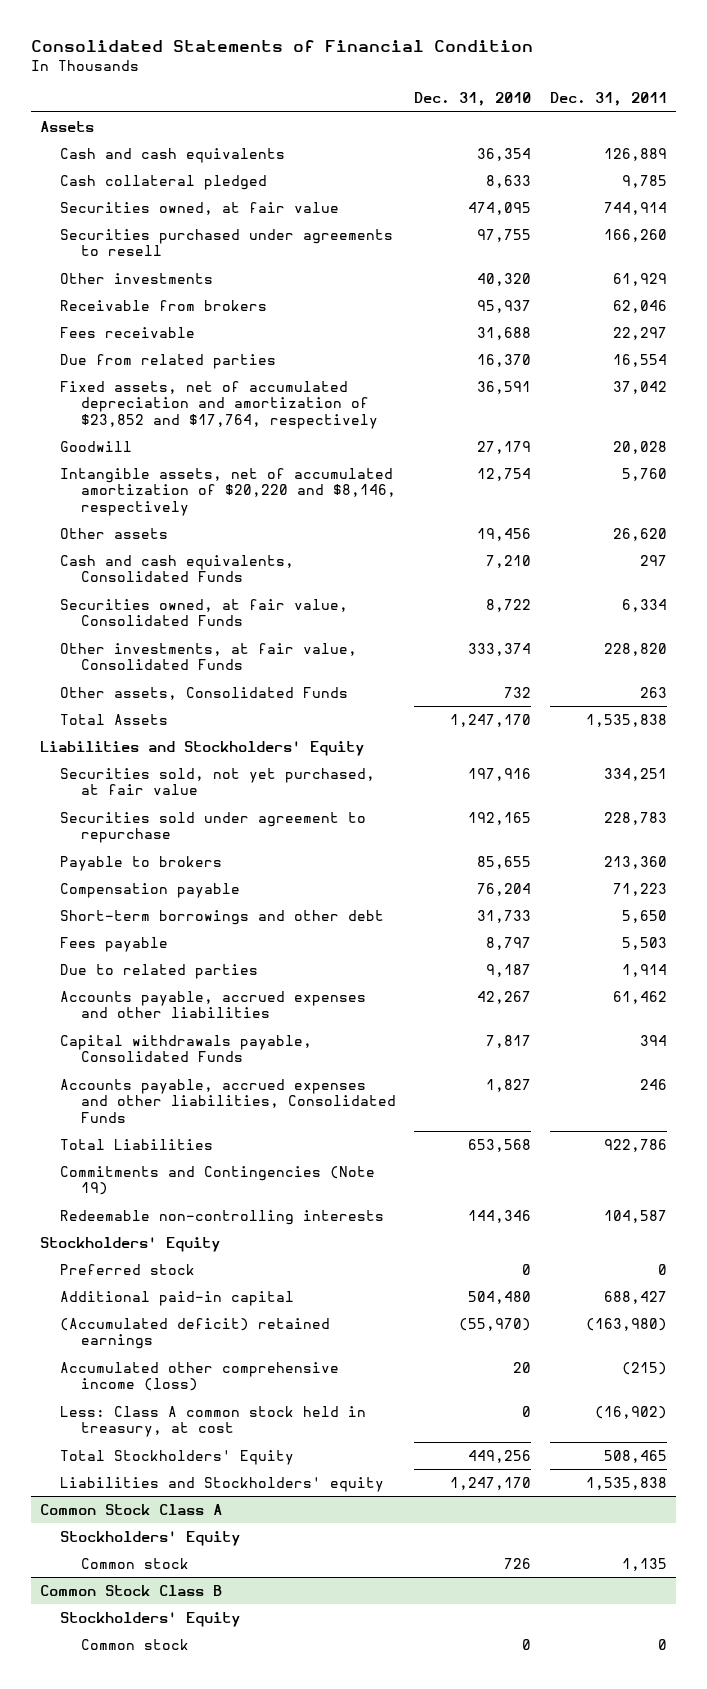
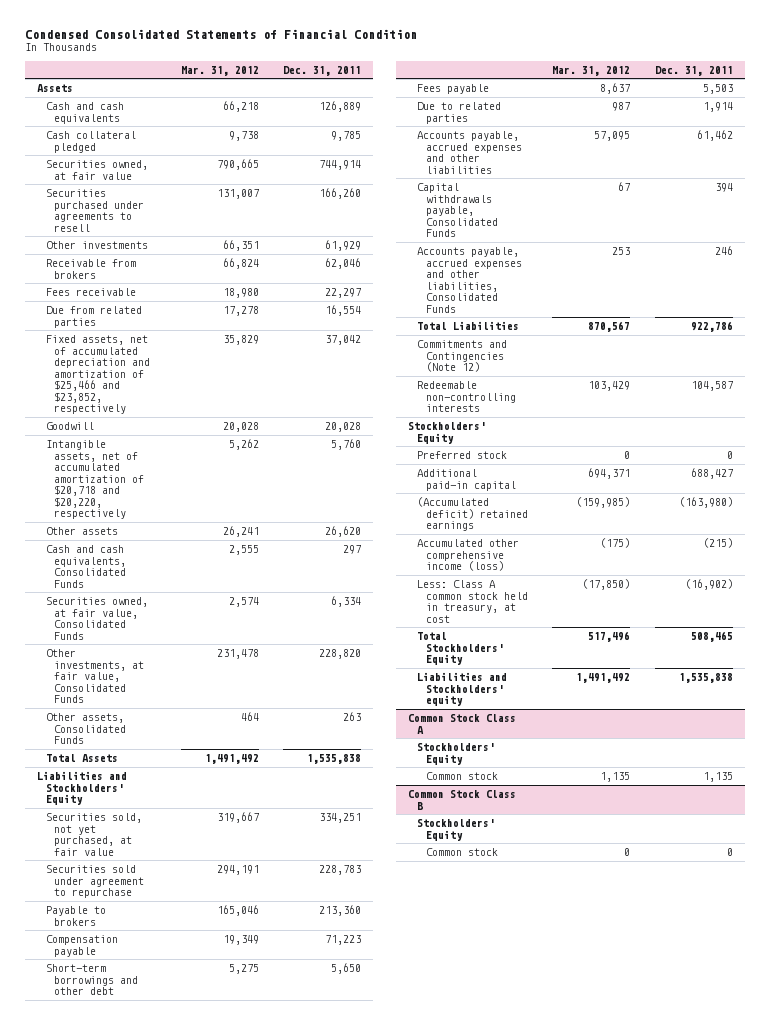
[30,40,533,53] Consolidated Statements of Financial Condition -> [24,28,417,39] Condensed Consolidated Statements of Financial Condition
[414,92,532,107] Dec. 31, 2010 -> none
none -> [180,65,259,76] Mar. 31, 2012
[60,380,378,429] Fixed assets, net of accumulated depreciation and amortization of $23,852 and $17,764, respectively -> [45,335,151,415] Fixed assets, net of accumulated depreciation and amortization of $25,466 and $23,852, respectively
[60,467,396,516] Intangible assets, net of accumulated amortization of $20,220 and $8,146, respectively -> [45,440,145,520] Intangible assets, net of accumulated amortization of $20,718 and $20,220, respectively
[60,1165,376,1196] Commitments and Contingencies (Note 19) -> [417,340,508,373] Commitments and Contingencies (Note 12)

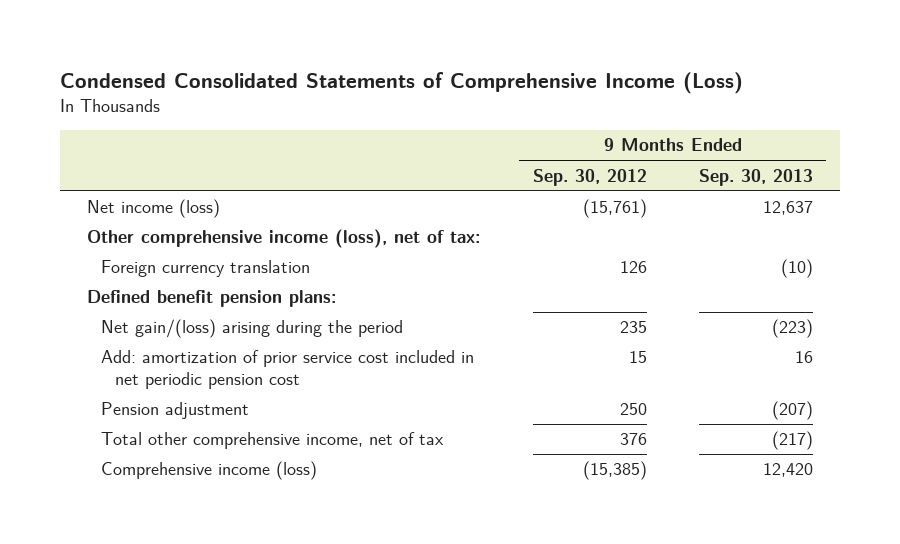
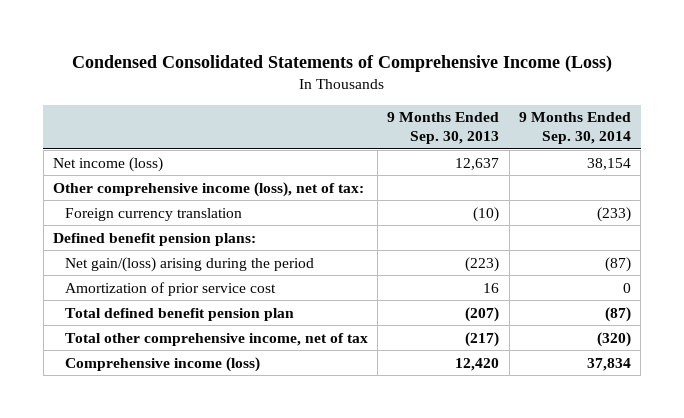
[532,168,647,186] Sep. 30, 2012 -> none
none -> [519,112,632,145] 9 Months Ended Sep. 30, 2014
[100,350,474,390] Add: amortization of prior service cost included in net periodic pension cost -> none
none -> [64,281,276,296] Amortization of prior service cost
[100,402,249,420] Pension adjustment -> [64,307,294,321] Total defined benefit pension plan

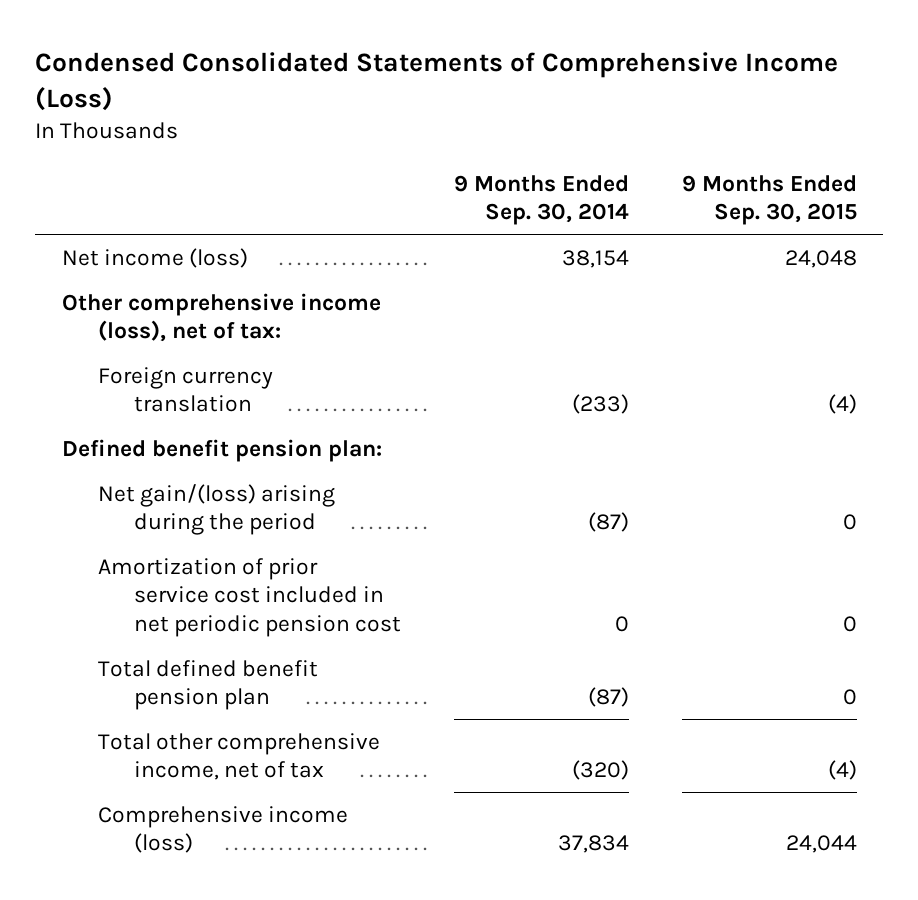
[387,112,500,145] 9 Months Ended Sep. 30, 2013 -> none
none -> [681,174,857,226] 9 Months Ended Sep. 30, 2015
[53,232,257,246] Defined benefit pension plans: -> [61,438,382,462] Defined benefit pension plan:
[64,281,276,296] Amortization of prior service cost -> [97,557,402,637] Amortization of prior service cost included in net periodic pension cost

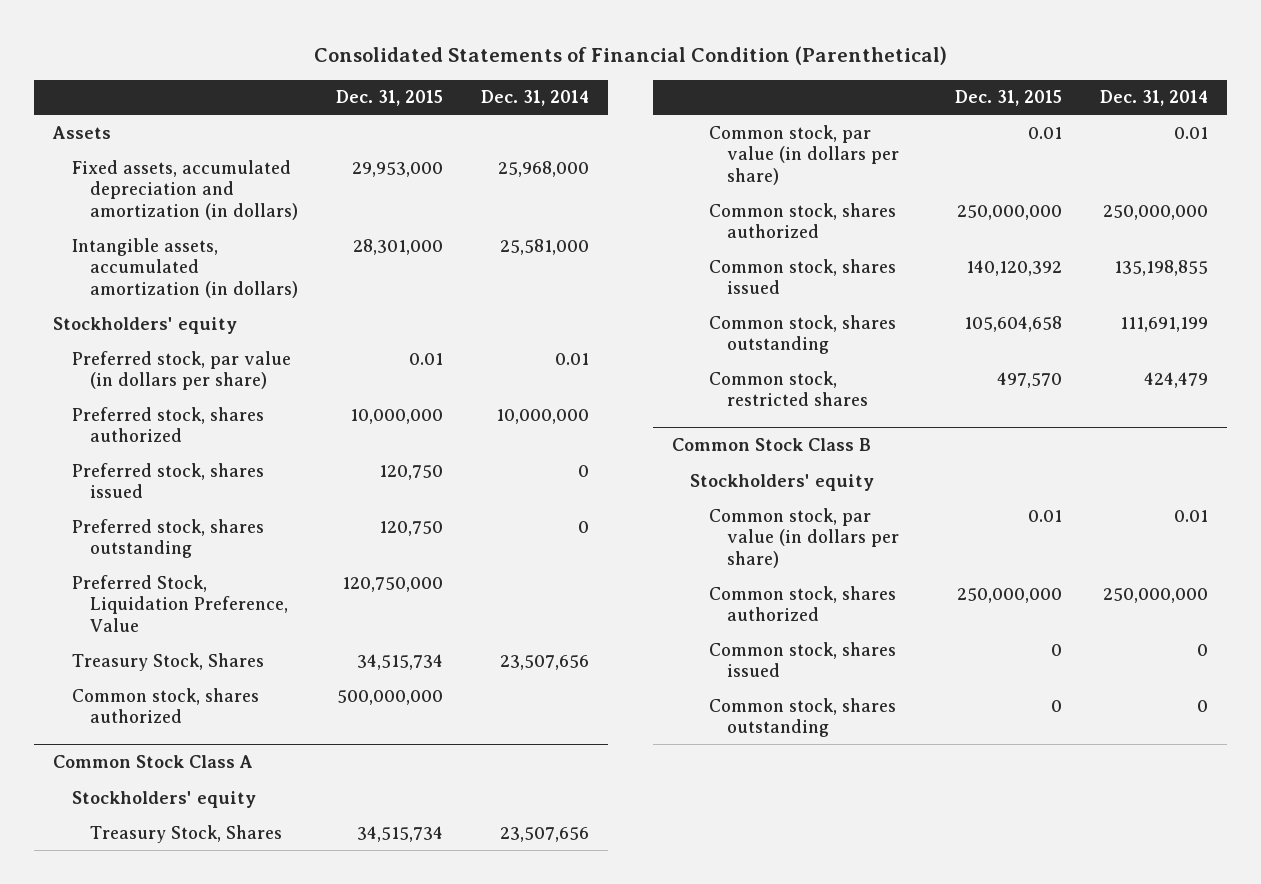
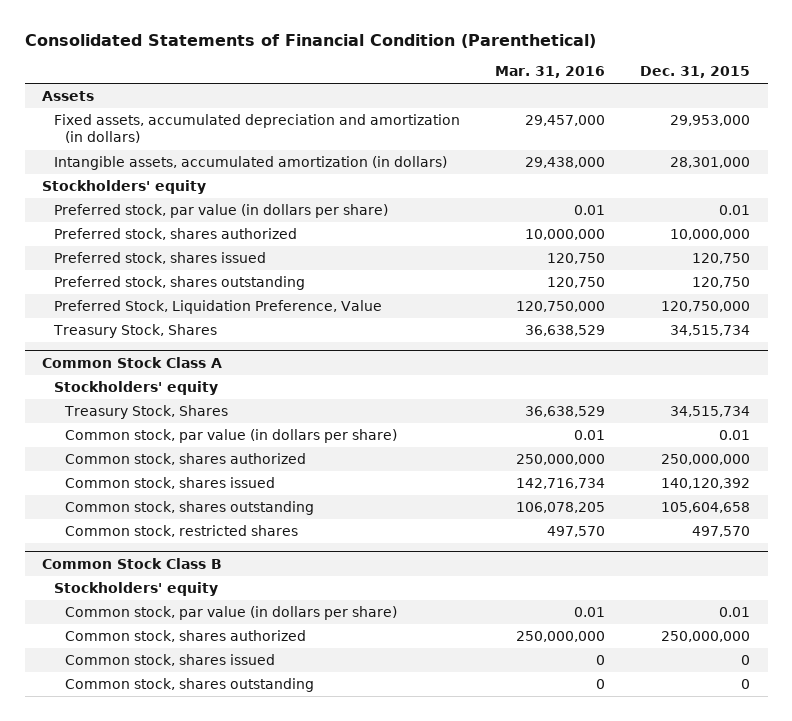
[481,90,590,107] Dec. 31, 2014 -> none
none -> [494,65,605,78] Mar. 31, 2016
[71,687,259,724] Common stock, shares authorized -> none

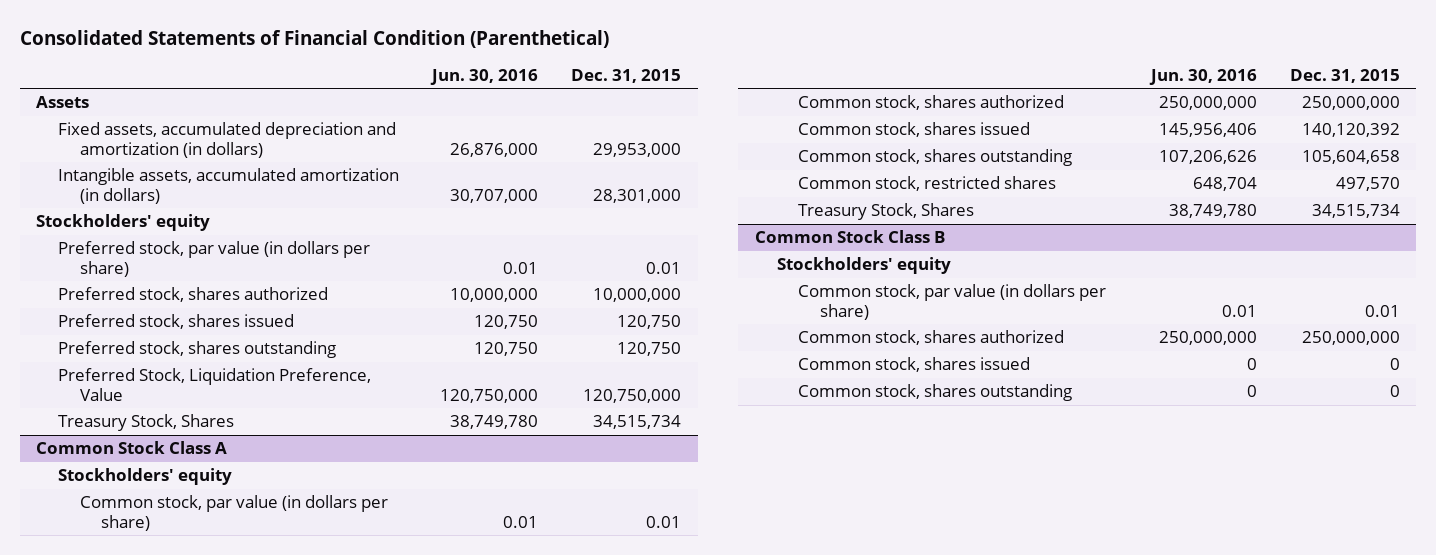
[494,65,605,78] Mar. 31, 2016 -> none
none -> [430,68,539,85] Jun. 30, 2016
[63,405,228,420] Treasury Stock, Shares -> [798,203,975,221] Treasury Stock, Shares

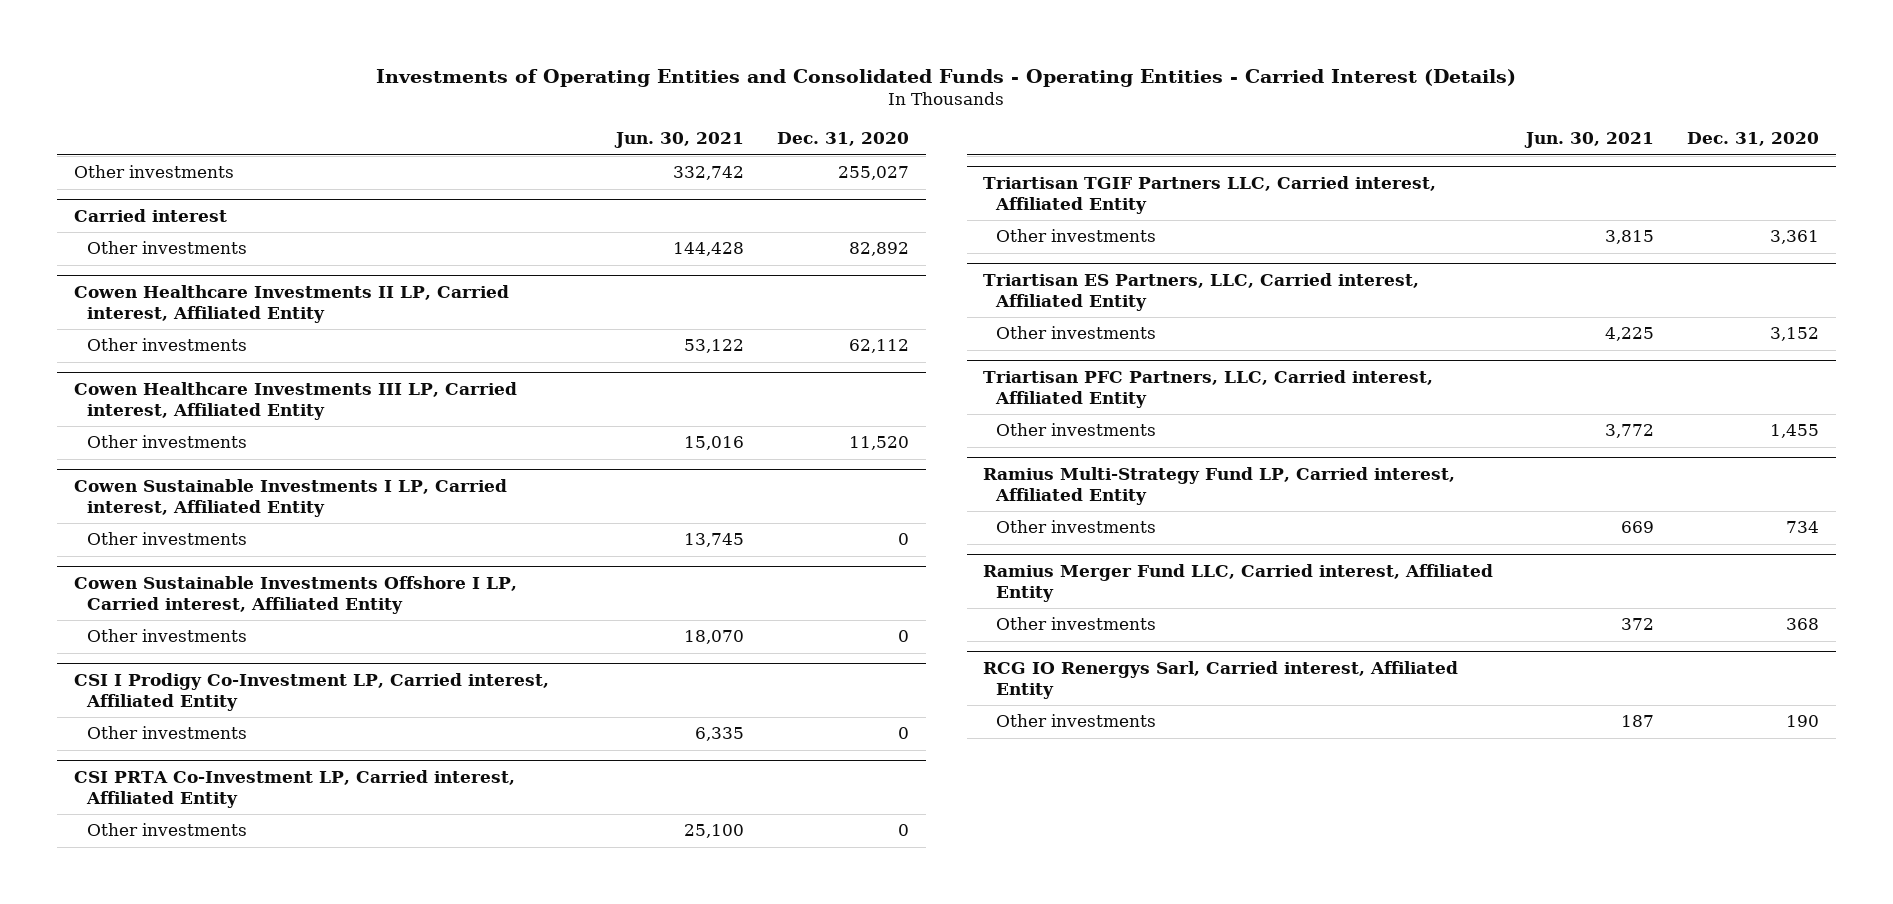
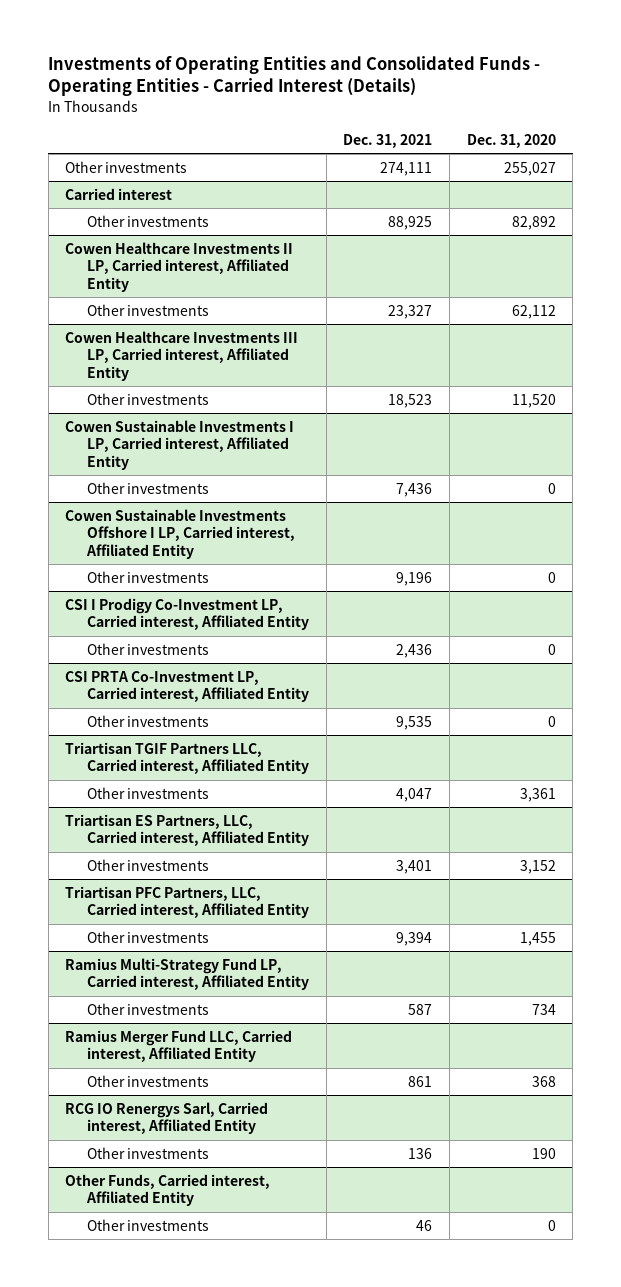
[614,132,745,149] Jun. 30, 2021 -> none
none -> [343,133,433,148] Dec. 31, 2021
none -> [65,1173,271,1207] Other Funds, Carried interest, Affiliated Entity
none -> [87,1218,210,1231] Other investments

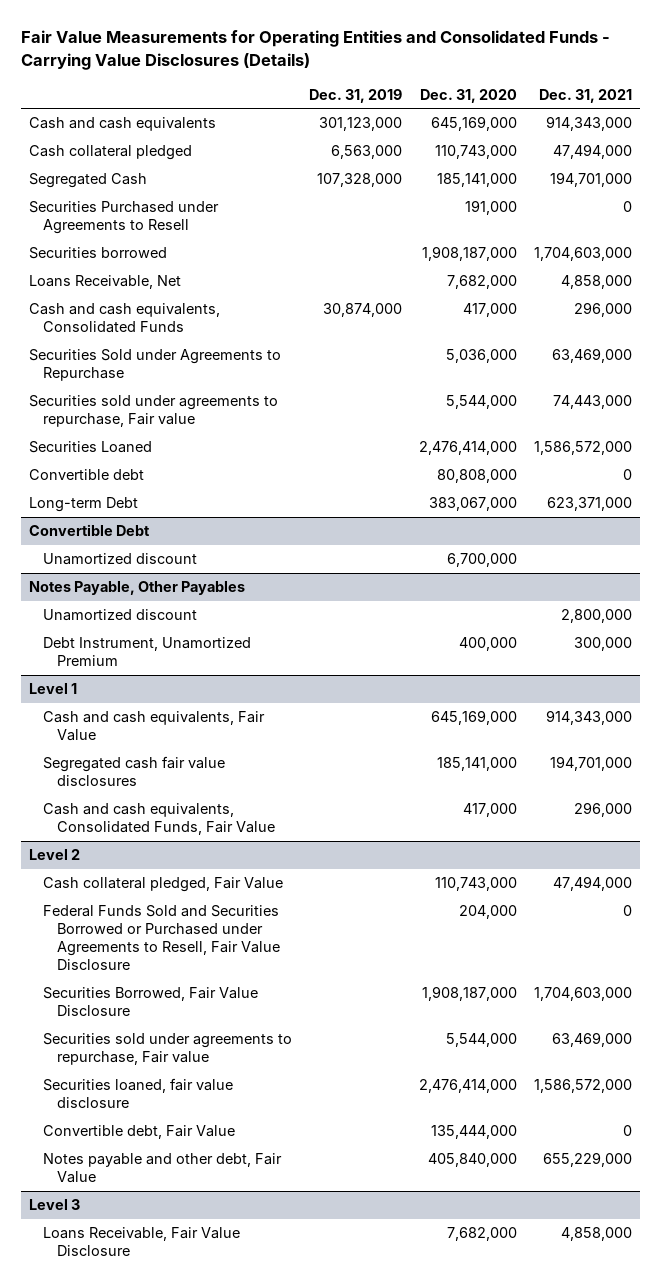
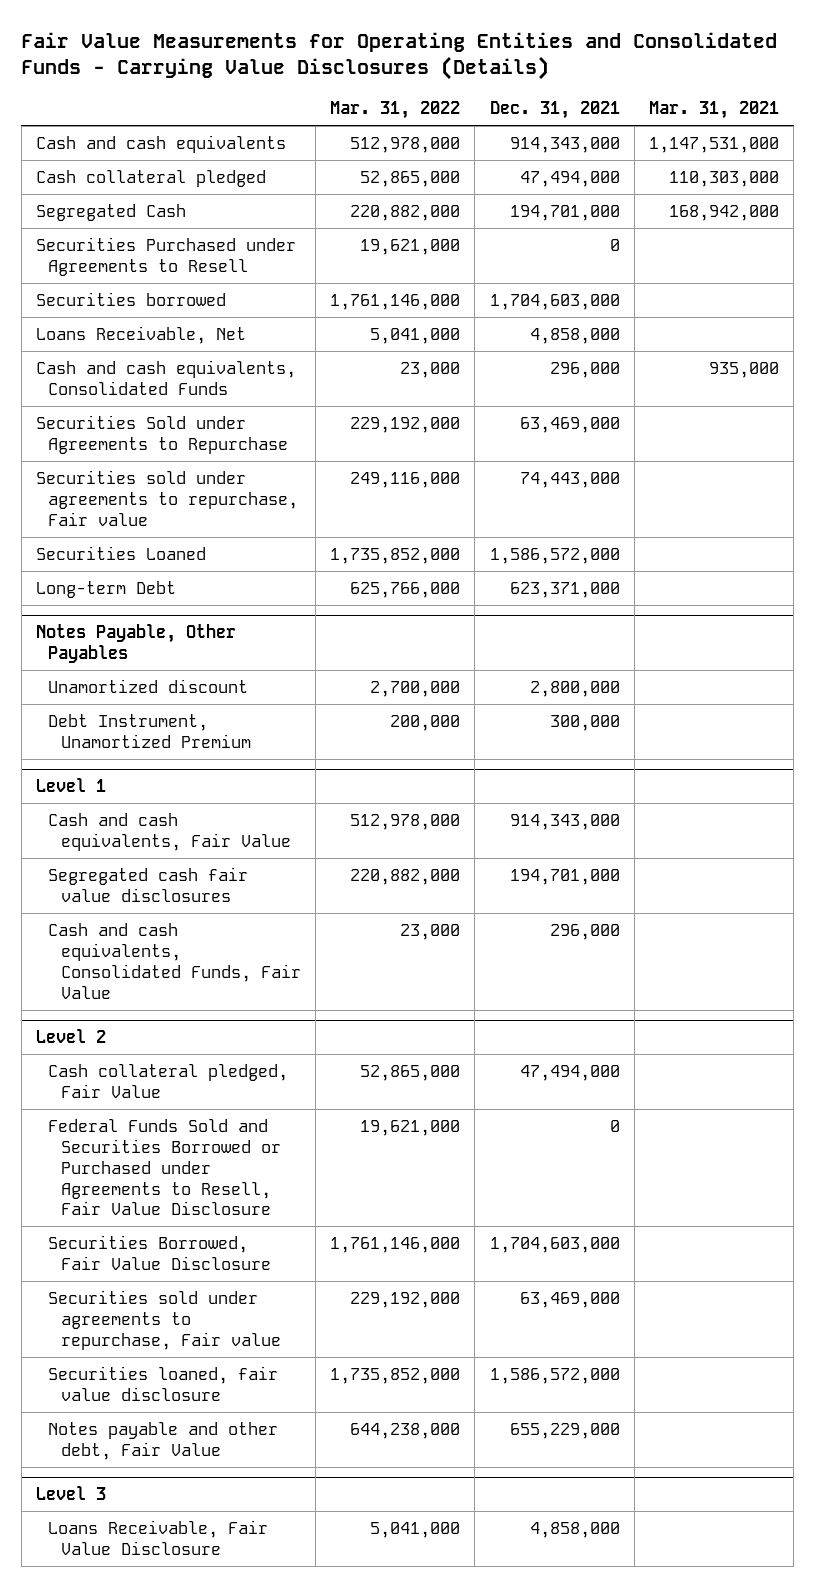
[308,88,402,103] Dec. 31, 2019 -> none
[419,88,517,103] Dec. 31, 2020 -> none
none -> [330,101,461,120] Mar. 31, 2022
none -> [649,101,780,120] Mar. 31, 2021
[28,469,144,481] Convertible debt -> none
[28,524,150,537] Convertible Debt -> none
[43,553,198,566] Unamortized discount -> none
[43,1125,236,1140] Convertible debt, Fair Value -> none

